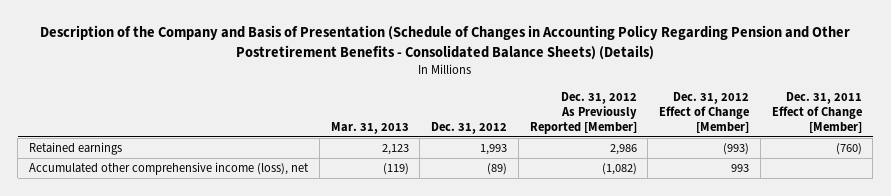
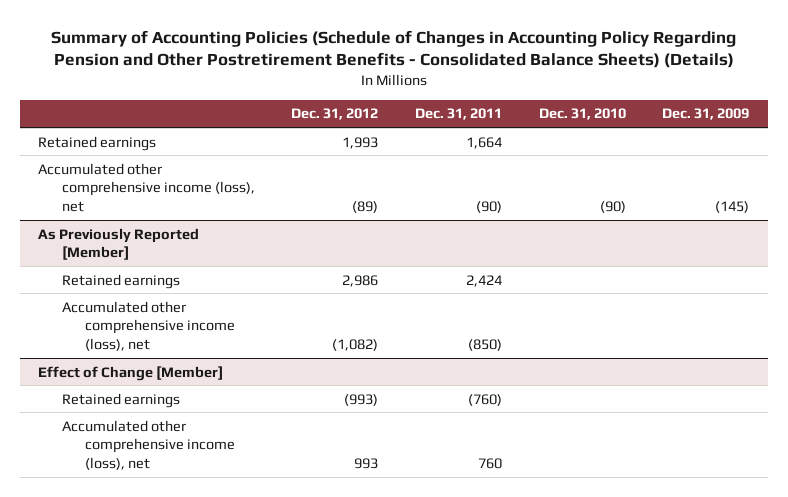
[40,25,851,61] Description of the Company and Basis of Presentation (Schedule of Changes in Accounting Policy Regarding Pension and Other Postretirement Benefits - Consolidated Balance Sheets) (Details) -> [50,29,736,69] Summary of Accounting Policies (Schedule of Changes in Accounting Policy Regarding Pension and Other Postretirement Benefits - Consolidated Balance Sheets) (Details)
[330,122,409,135] Mar. 31, 2013 -> none
[529,91,637,135] Dec. 31, 2012 As Previously Reported [Member] -> none
[659,91,750,134] Dec. 31, 2012 Effect of Change [Member] -> none
[771,91,862,134] Dec. 31, 2011 Effect of Change [Member] -> none
none -> [414,108,502,121] Dec. 31, 2011
none -> [538,108,626,121] Dec. 31, 2010
none -> [662,108,750,121] Dec. 31, 2009
none -> [38,227,200,261] As Previously Reported [Member]
none -> [61,273,180,289] Retained earnings
none -> [61,300,235,352] Accumulated other comprehensive income (loss), net
none -> [38,365,224,381] Effect of Change [Member]
none -> [61,392,180,408] Retained earnings
none -> [61,419,235,471] Accumulated other comprehensive income (loss), net

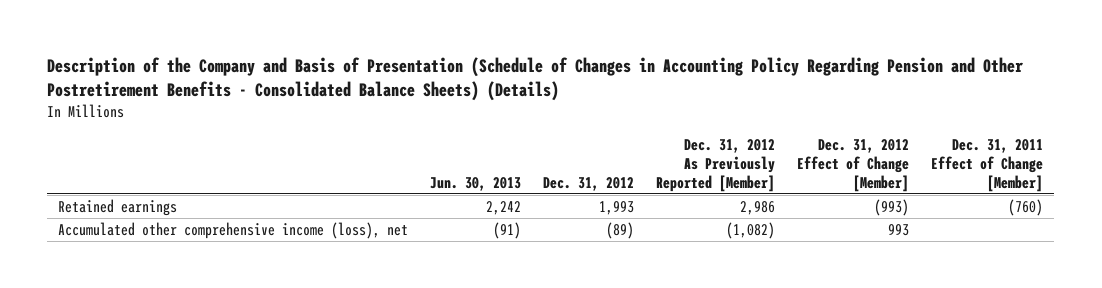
[50,29,736,69] Summary of Accounting Policies (Schedule of Changes in Accounting Policy Regarding Pension and Other Postretirement Benefits - Consolidated Balance Sheets) (Details) -> [47,56,1024,102] Description of the Company and Basis of Presentation (Schedule of Changes in Accounting Policy Regarding Pension and Other Postretirement Benefits - Consolidated Balance Sheets) (Details)
[414,108,502,121] Dec. 31, 2011 -> none
[538,108,626,121] Dec. 31, 2010 -> none
[662,108,750,121] Dec. 31, 2009 -> none
none -> [430,176,522,191] Jun. 30, 2013
none -> [656,139,776,192] Dec. 31, 2012 As Previously Reported [Member]
none -> [797,139,910,192] Dec. 31, 2012 Effect of Change [Member]
none -> [931,139,1044,192] Dec. 31, 2011 Effect of Change [Member]
[38,227,200,261] As Previously Reported [Member] -> none
[61,273,180,289] Retained earnings -> none
[61,300,235,352] Accumulated other comprehensive income (loss), net -> none
[38,365,224,381] Effect of Change [Member] -> none
[61,392,180,408] Retained earnings -> none
[61,419,235,471] Accumulated other comprehensive income (loss), net -> none

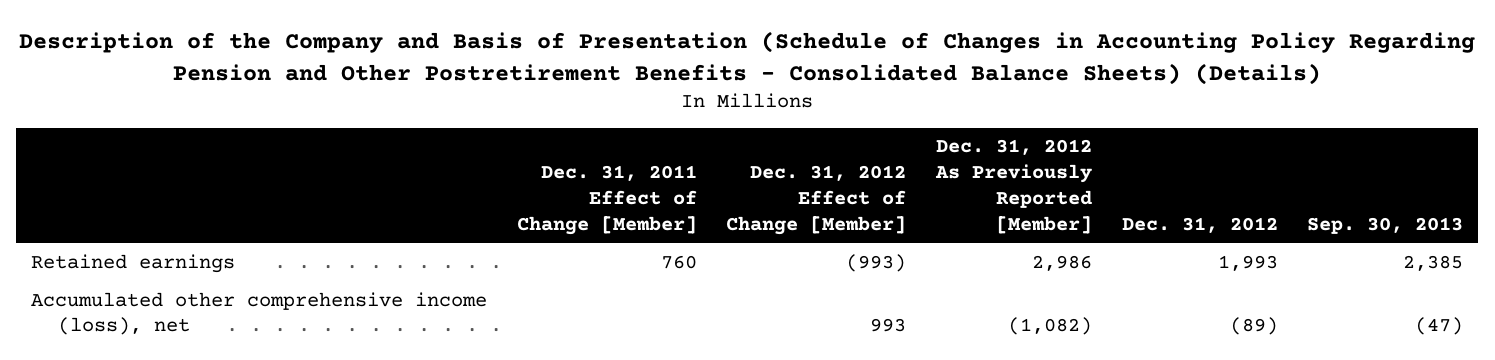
[430,176,522,191] Jun. 30, 2013 -> none
none -> [1307,216,1464,234] Sep. 30, 2013
[1008,199,1044,217] (760) -> [660,254,697,269] 760

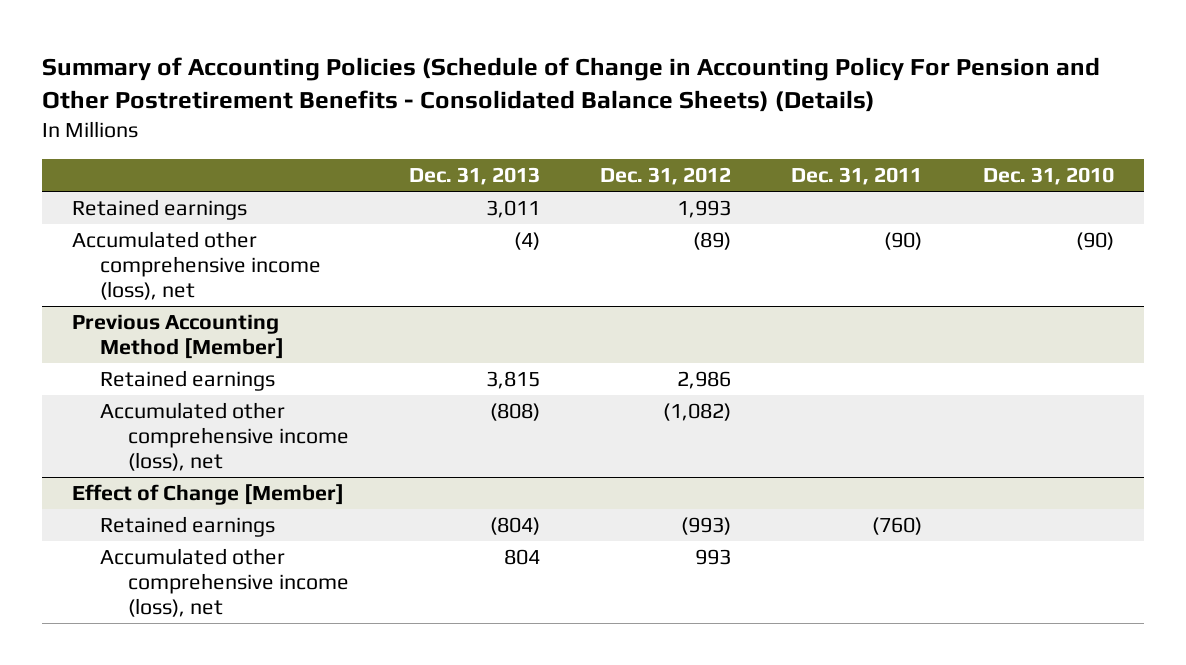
[19,31,1476,85] Description of the Company and Basis of Presentation (Schedule of Changes in Accounting Policy Regarding Pension and Other Postretirement Benefits - Consolidated Balance Sheets) (Details) -> [41,57,1100,113] Summary of Accounting Policies (Schedule of Change in Accounting Policy For Pension and Other Postretirement Benefits - Consolidated Balance Sheets) (Details)
[516,165,697,235] Dec. 31, 2011 Effect of Change [Member] -> none
[726,165,907,235] Dec. 31, 2012 Effect of Change [Member] -> none
[935,139,1093,234] Dec. 31, 2012 As Previously Reported [Member] -> none
[1307,216,1464,234] Sep. 30, 2013 -> none
none -> [408,166,540,185] Dec. 31, 2013
none -> [791,166,923,185] Dec. 31, 2011
none -> [982,166,1114,185] Dec. 31, 2010
none -> [71,314,284,360] Previous Accounting Method [Member]
none -> [99,370,275,392] Retained earnings
none -> [99,402,349,472] Accumulated other comprehensive income (loss), net
none -> [71,484,344,506] Effect of Change [Member]
none -> [99,516,275,538] Retained earnings
none -> [99,548,349,618] Accumulated other comprehensive income (loss), net

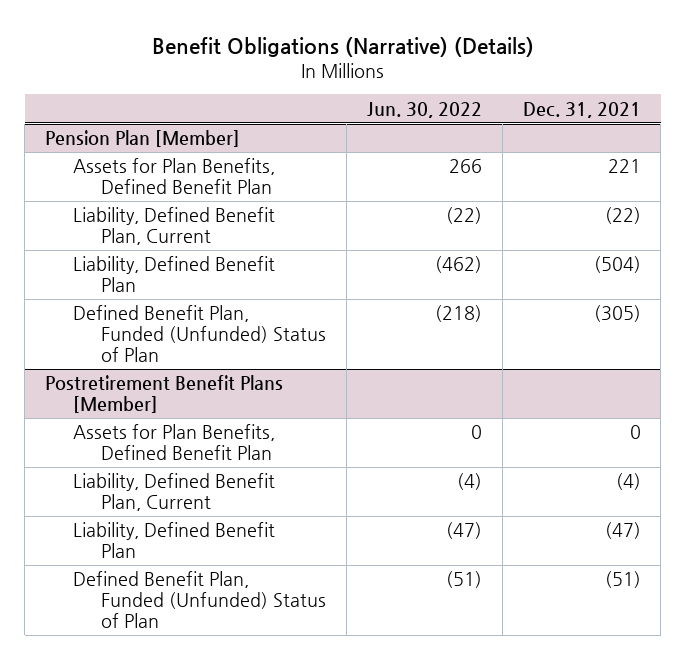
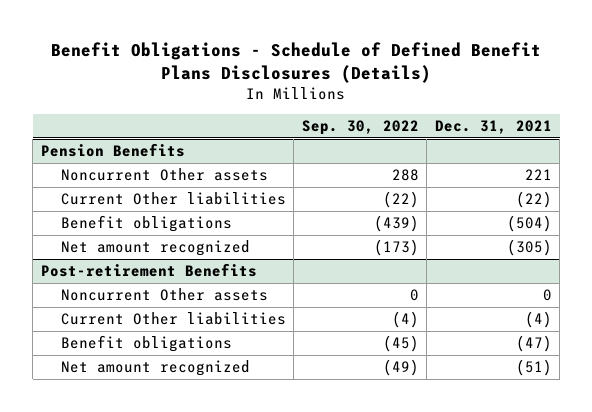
[151,36,534,57] Benefit Obligations (Narrative) (Details) -> [51,41,542,83] Benefit Obligations - Schedule of Defined Benefit Plans Disclosures (Details)
[366,101,482,118] Jun. 30, 2022 -> none
none -> [301,120,419,136] Sep. 30, 2022
[45,130,241,148] Pension Plan [Member] -> [40,143,185,158] Pension Benefits
[73,158,276,195] Assets for Plan Benefits, Defined Benefit Plan -> [60,168,268,182] Noncurrent Other assets
[73,207,276,246] Liability, Defined Benefit Plan, Current -> [60,192,286,206] Current Other liabilities
[73,256,276,293] Liability, Defined Benefit Plan -> [60,215,232,233] Benefit obligations
[73,305,326,362] Defined Benefit Plan, Funded (Unfunded) Status of Plan -> [60,240,250,257] Net amount recognized
[45,375,284,414] Postretirement Benefit Plans [Member] -> [40,263,257,278] Post-retirement Benefits
[73,424,276,461] Assets for Plan Benefits, Defined Benefit Plan -> [60,288,268,302] Noncurrent Other assets
[73,473,276,512] Liability, Defined Benefit Plan, Current -> [60,312,286,326] Current Other liabilities
[73,522,276,559] Liability, Defined Benefit Plan -> [60,335,232,353] Benefit obligations
[73,571,326,628] Defined Benefit Plan, Funded (Unfunded) Status of Plan -> [60,360,250,377] Net amount recognized

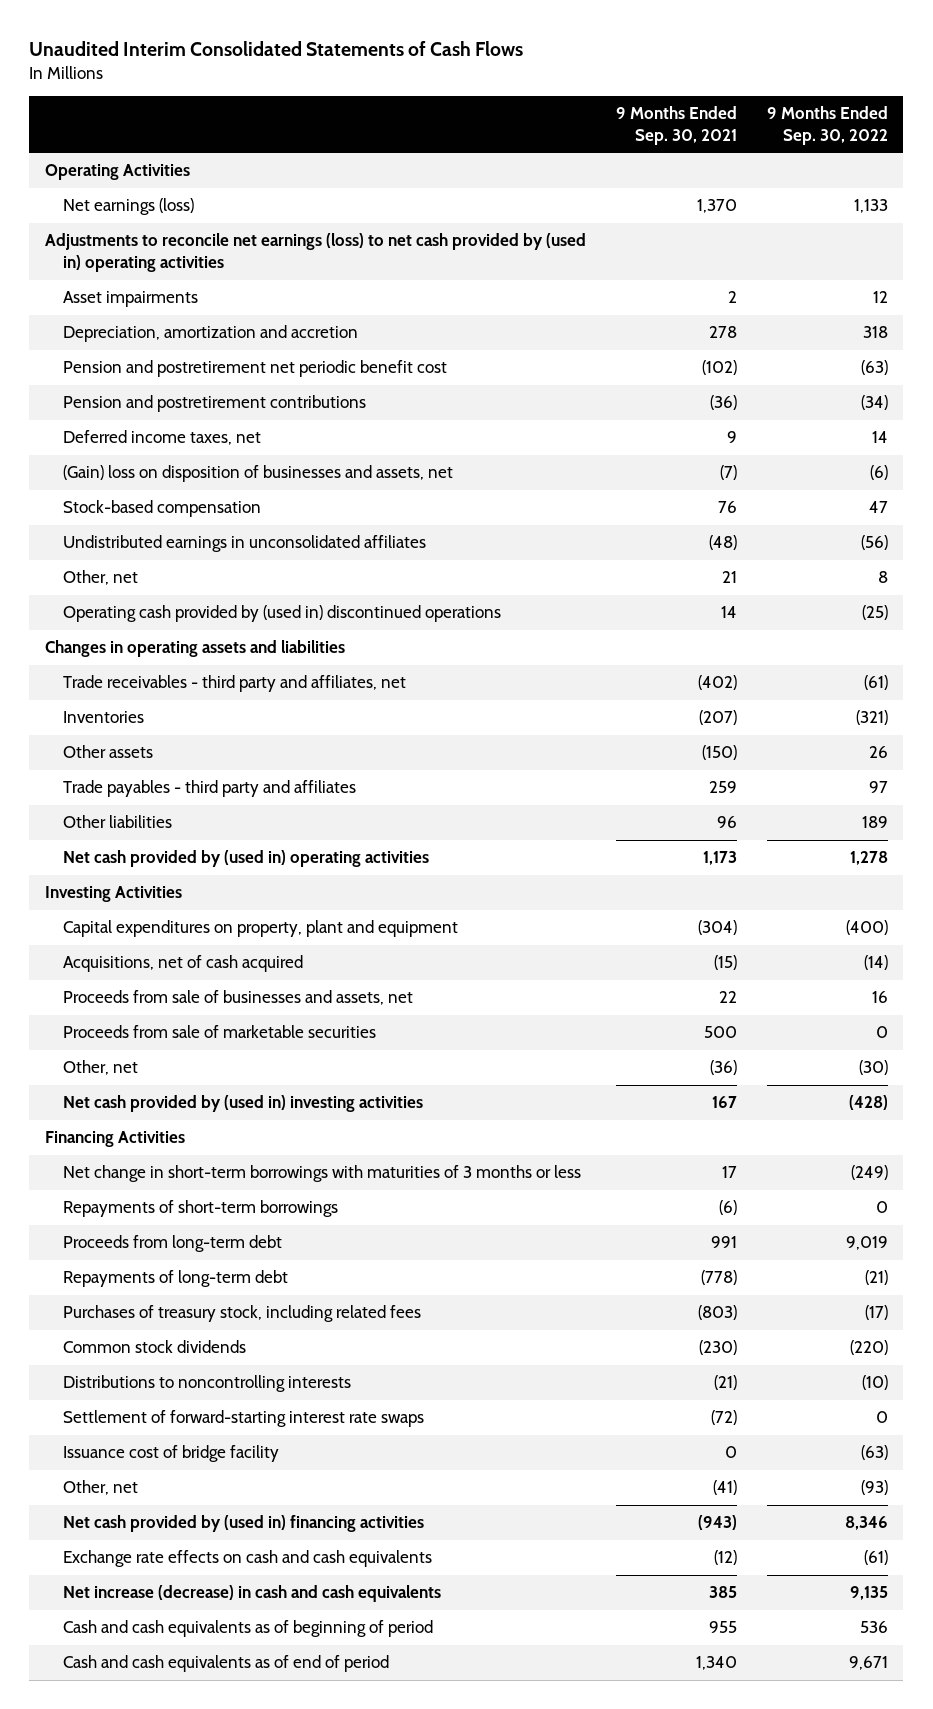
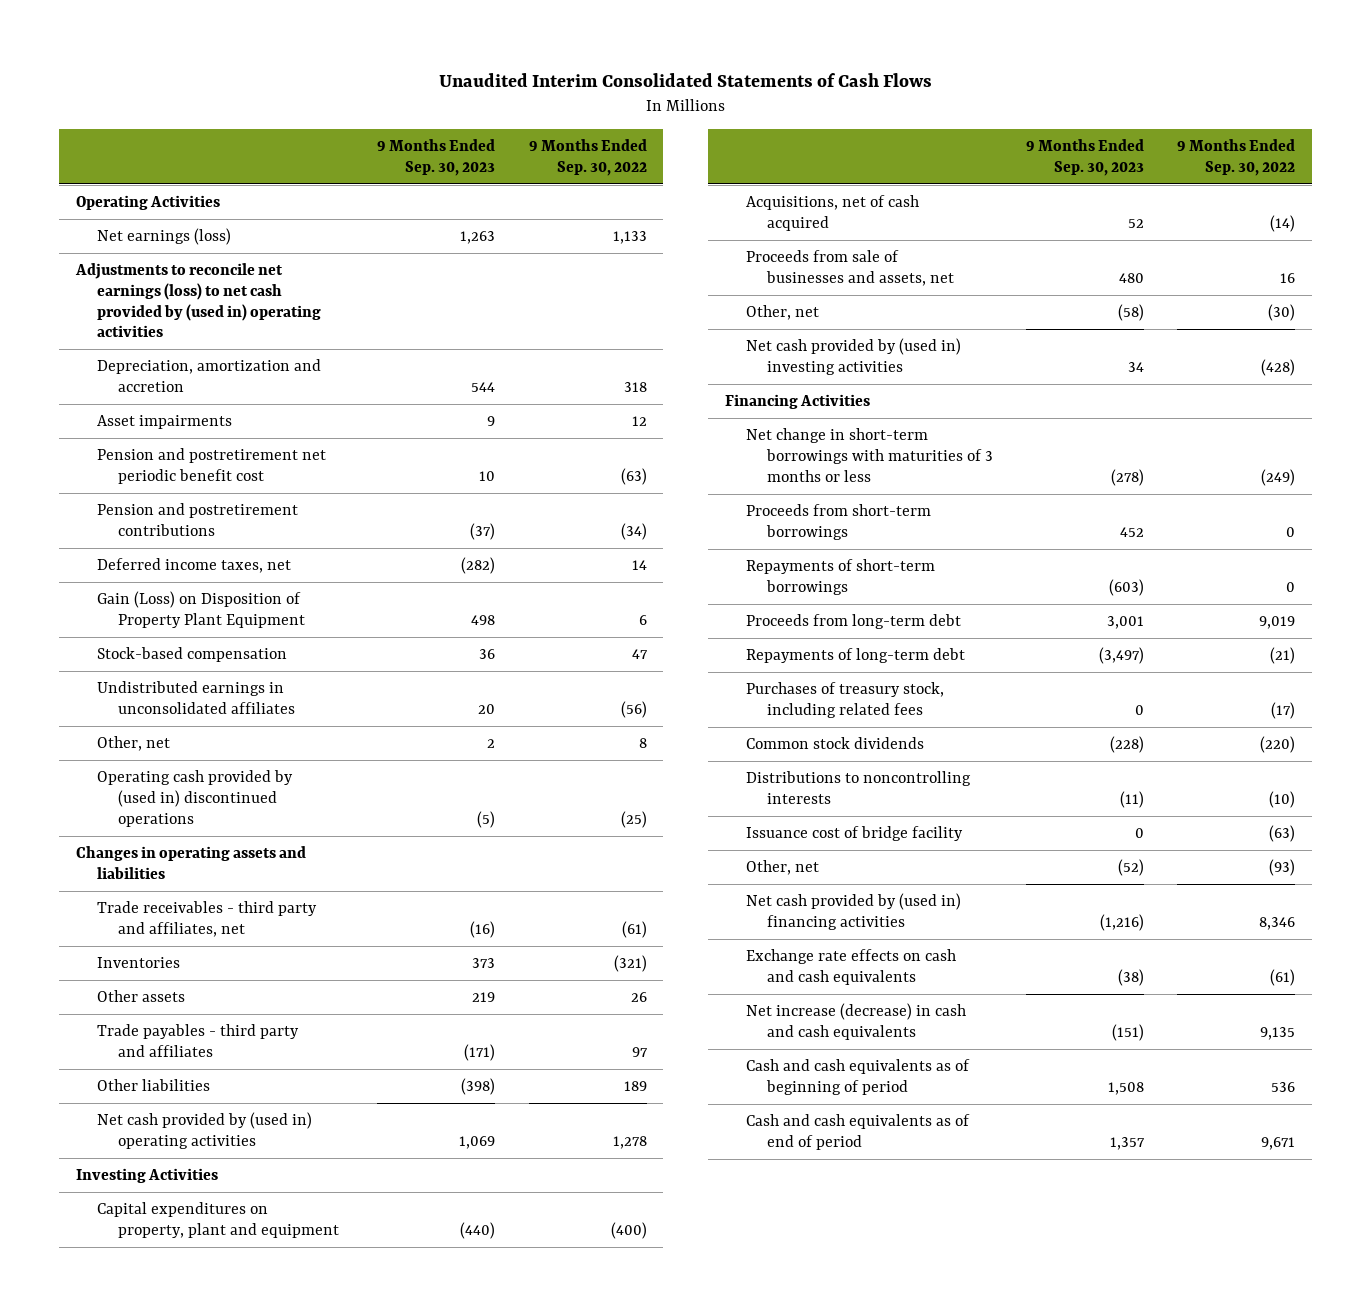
[615,105,737,145] 9 Months Ended Sep. 30, 2021 -> none
none -> [377,138,496,176] 9 Months Ended Sep. 30, 2023
[63,291,199,308] Asset impairments -> [96,415,232,430] Asset impairments
[63,465,454,483] (Gain) loss on disposition of businesses and assets, net -> [96,591,305,628] Gain (Loss) on Disposition of Property Plant Equipment
[870,465,889,481] (6) -> [638,614,647,625] 6
[63,1025,377,1039] Proceeds from sale of marketable securities -> none
none -> [745,504,931,540] Proceeds from short-term borrowings
[63,1410,425,1428] Settlement of forward-starting interest rate swaps -> none

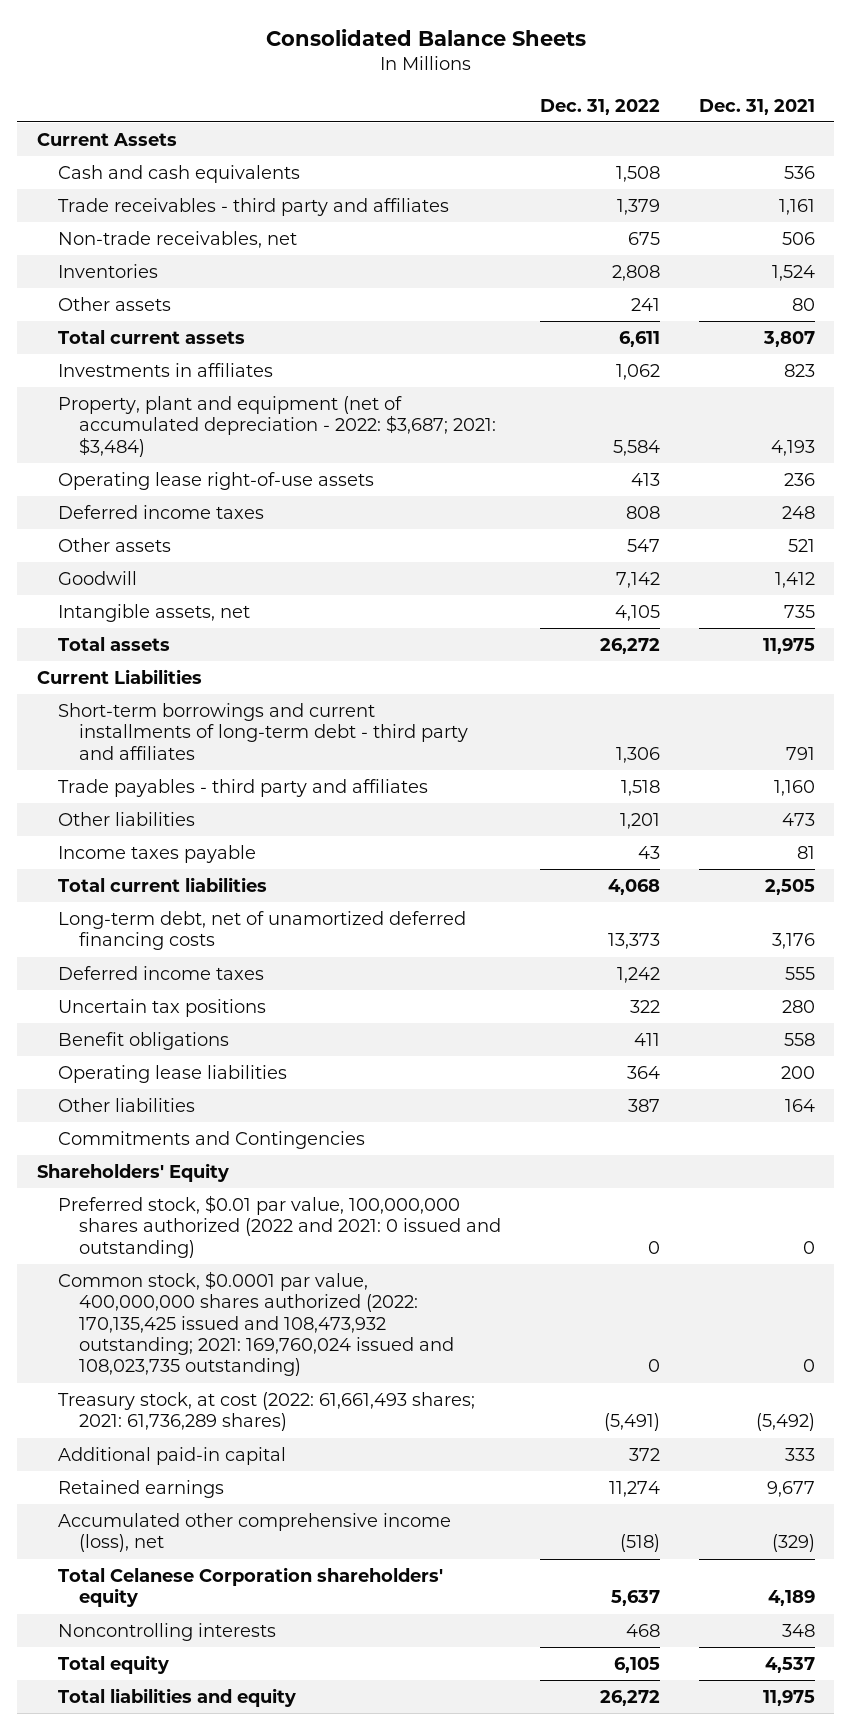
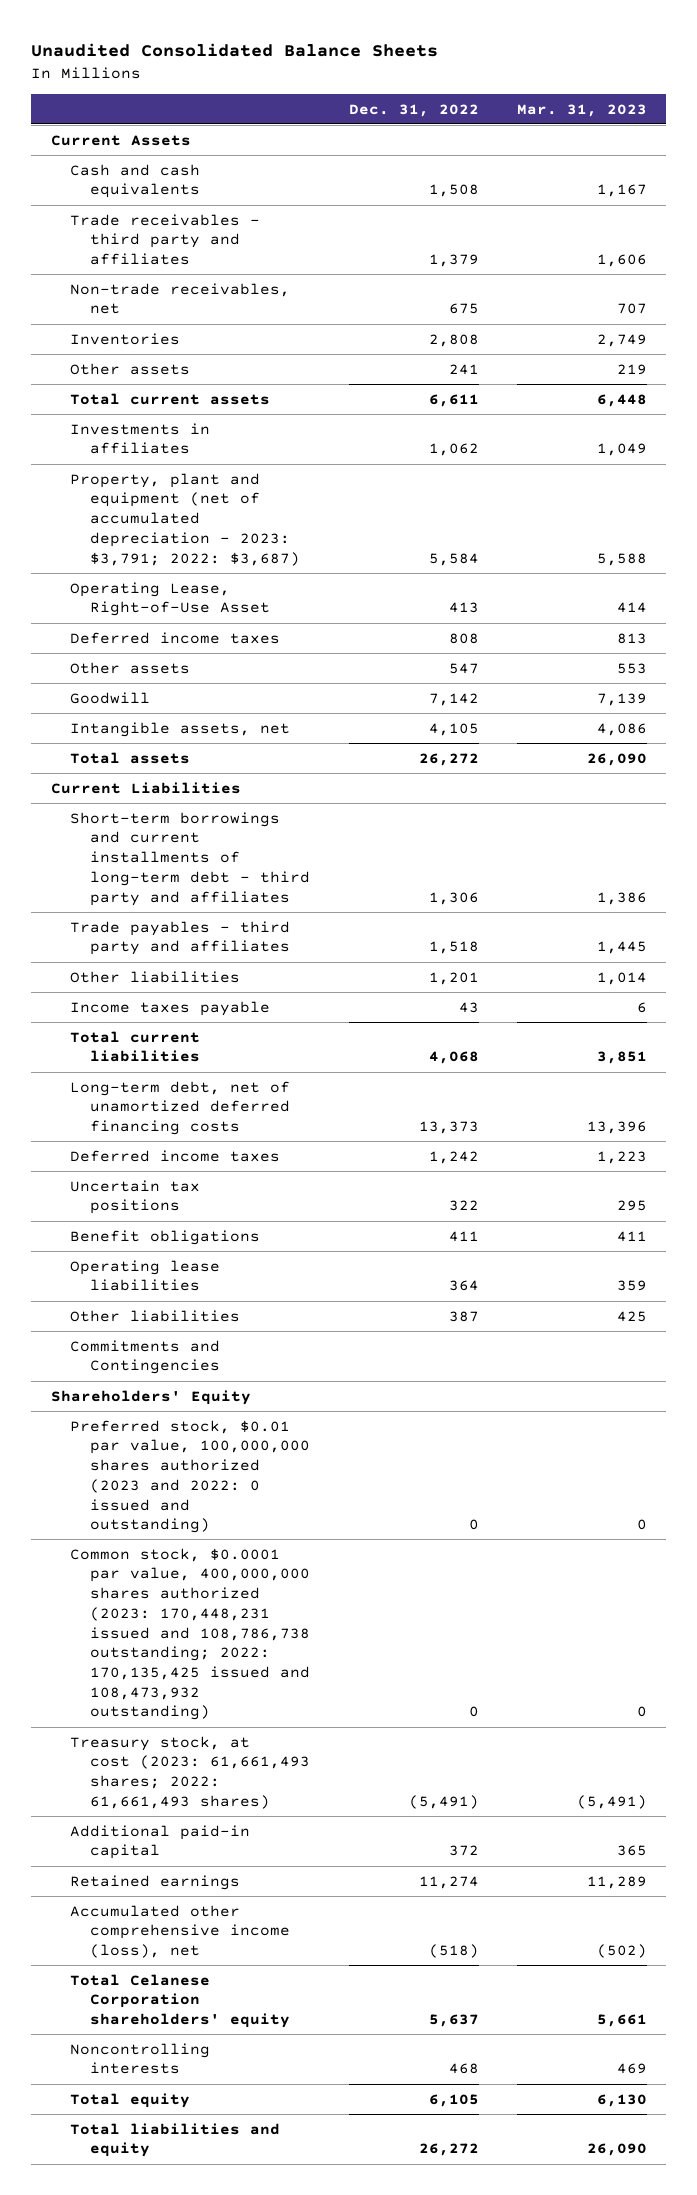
[265,28,586,46] Consolidated Balance Sheets -> [31,43,439,58] Unaudited Consolidated Balance Sheets
[698,98,815,115] Dec. 31, 2021 -> none
none -> [516,103,647,117] Mar. 31, 2023
[57,396,496,457] Property, plant and equipment (net of accumulated depreciation - 2022: $3,687; 2021: $3,484) -> [70,472,301,566] Property, plant and equipment (net of accumulated depreciation - 2023: $3,791; 2022: $3,687)
[57,472,374,491] Operating lease right-of-use assets -> [70,581,271,617] Operating Lease, Right-of-Use Asset
[57,1195,501,1258] Preferred stock, $0.01 par value, 100,000,000 shares authorized (2022 and 2021: 0 issued and outstanding) -> [70,1419,311,1534] Preferred stock, $0.01 par value, 100,000,000 shares authorized (2023 and 2022: 0 issued and outstanding)
[57,1271,454,1377] Common stock, $0.0001 par value, 400,000,000 shares authorized (2022: 170,135,425 issued and 108,473,932 outstanding; 2021: 169,760,024 issued and 108,023,735 outstanding) -> [70,1547,311,1721] Common stock, $0.0001 par value, 400,000,000 shares authorized (2023: 170,448,231 issued and 108,786,738 outstanding; 2022: 170,135,425 issued and 108,473,932 outstanding)
[57,1392,475,1432] Treasury stock, at cost (2022: 61,661,493 shares; 2021: 61,736,289 shares) -> [70,1735,311,1809] Treasury stock, at cost (2023: 61,661,493 shares; 2022: 61,661,493 shares)

